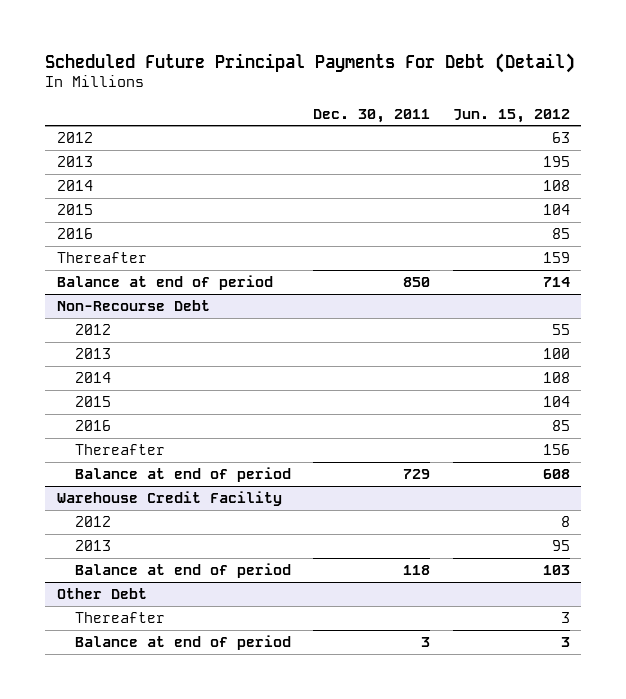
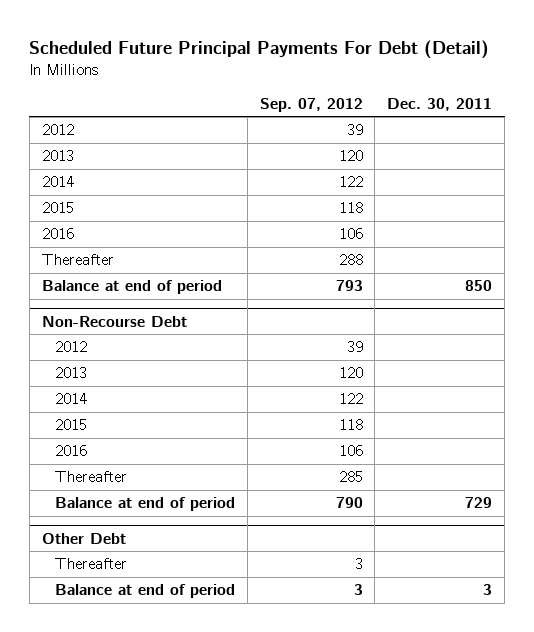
[452,108,570,123] Jun. 15, 2012 -> none
none -> [259,97,363,112] Sep. 07, 2012
[56,490,282,506] Warehouse Credit Facility -> none
[75,515,112,527] 2012 -> none
[75,539,112,551] 2013 -> none
[75,562,292,578] Balance at end of period -> none

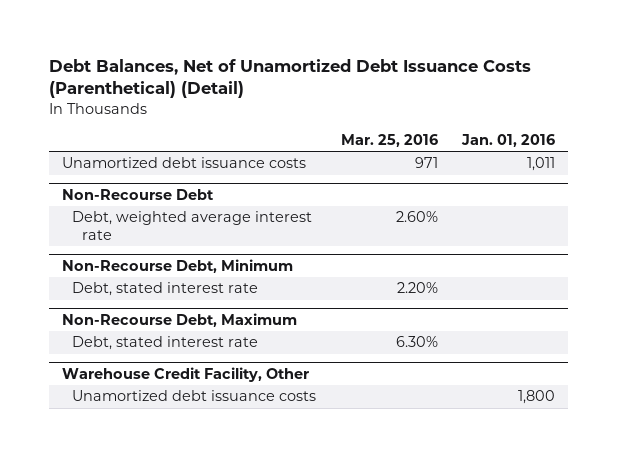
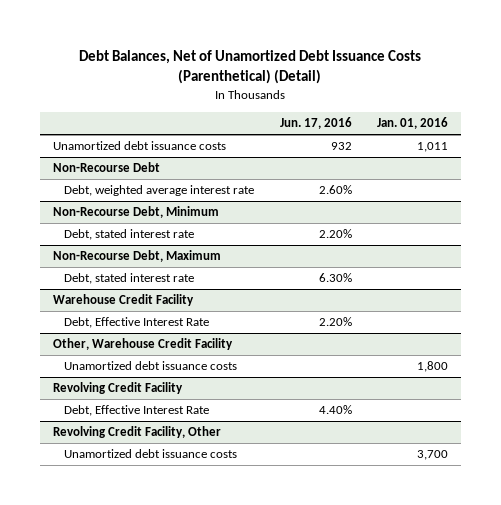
[340,133,438,147] Mar. 25, 2016 -> none
none -> [279,117,352,130] Jun. 17, 2016
none -> [52,294,194,307] Warehouse Credit Facility
none -> [64,317,210,329] Debt, Effective Interest Rate
[61,367,309,383] Warehouse Credit Facility, Other -> [52,338,233,351] Other, Warehouse Credit Facility
none -> [52,382,183,395] Revolving Credit Facility
none -> [64,405,210,417] Debt, Effective Interest Rate
none -> [52,426,221,439] Revolving Credit Facility, Other
none -> [64,449,238,459] Unamortized debt issuance costs

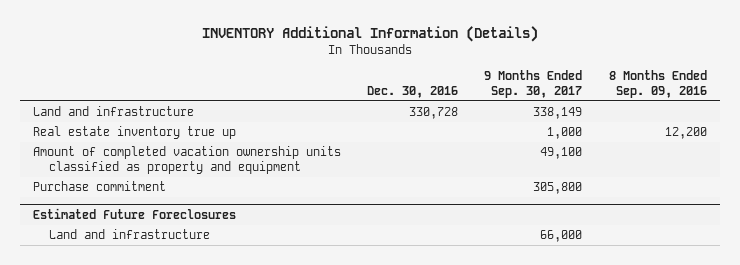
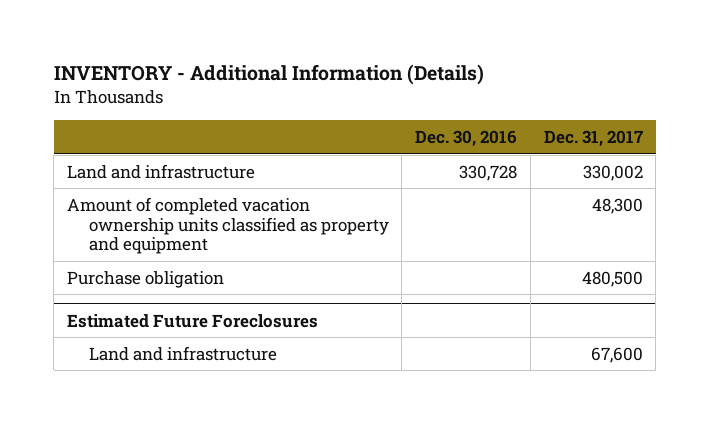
[201,26,538,43] INVENTORY Additional Information (Details) -> [53,64,484,86] INVENTORY - Additional Information (Details)
[484,70,583,98] 9 Months Ended Sep. 30, 2017 -> none
[608,70,707,98] 8 Months Ended Sep. 09, 2016 -> none
none -> [543,130,643,148] Dec. 31, 2017
[33,126,237,140] Real estate inventory true up -> none
[33,181,167,192] Purchase commitment -> [66,270,224,288] Purchase obligation

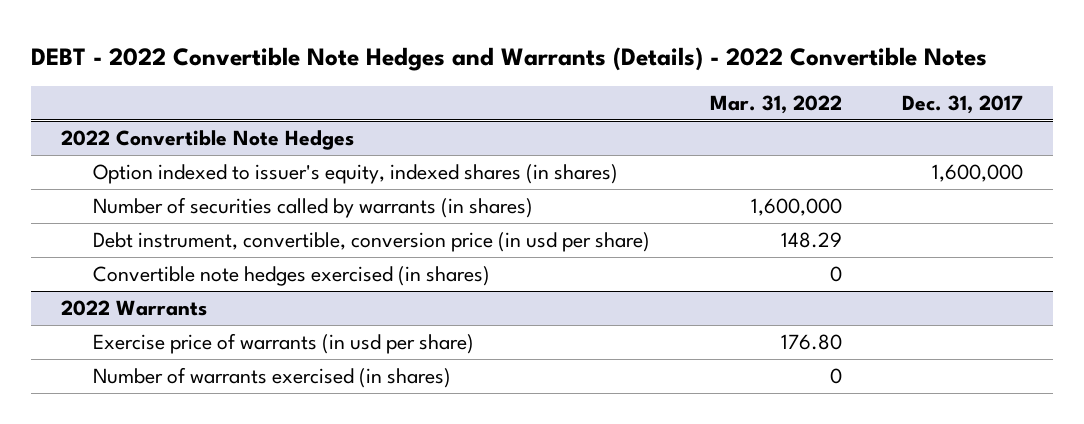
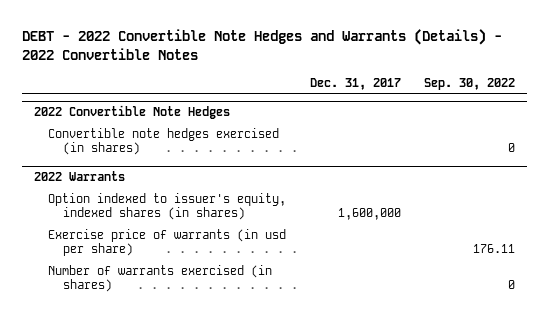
[709,95,842,115] Mar. 31, 2022 -> none
none -> [424,77,516,90] Sep. 30, 2022
[92,163,618,184] Option indexed to issuer's equity, indexed shares (in shares) -> none
[92,196,533,218] Number of securities called by warrants (in shares) -> none
[92,231,650,252] Debt instrument, convertible, conversion price (in usd per share) -> none
none -> [48,193,287,221] Option indexed to issuer's equity, indexed shares (in shares)

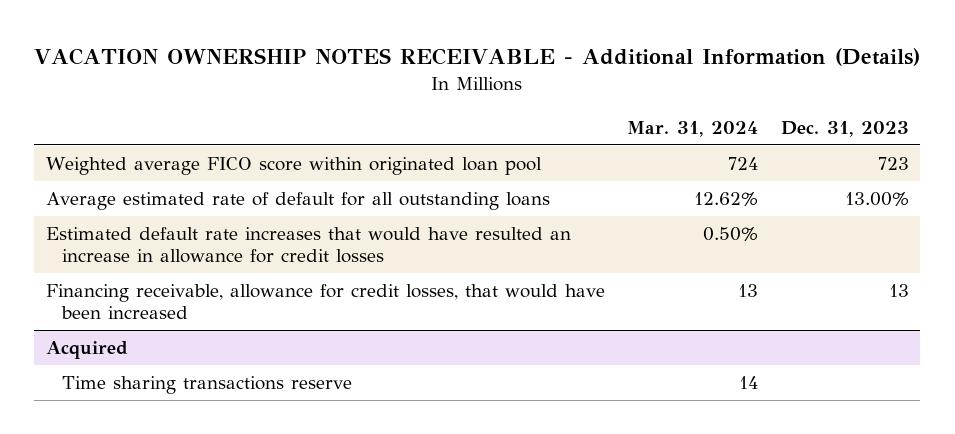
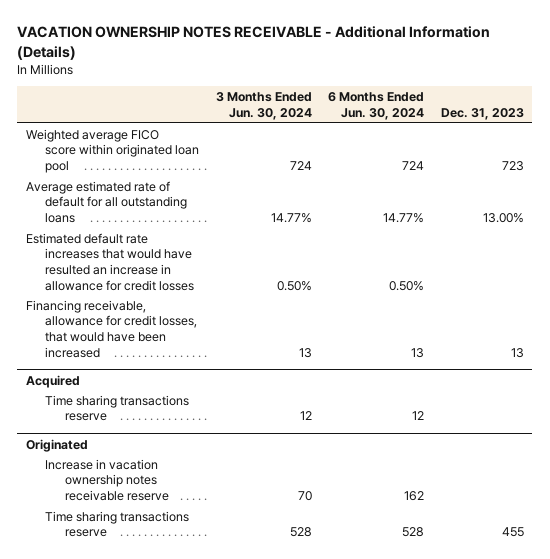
[627,120,759,137] Mar. 31, 2024 -> none
none -> [215,92,312,120] 3 Months Ended Jun. 30, 2024
none -> [328,92,425,120] 6 Months Ended Jun. 30, 2024
none -> [25,438,88,452] Originated
none -> [45,458,169,502] Increase in vacation ownership notes receivable reserve
none -> [45,510,190,538] Time sharing transactions reserve

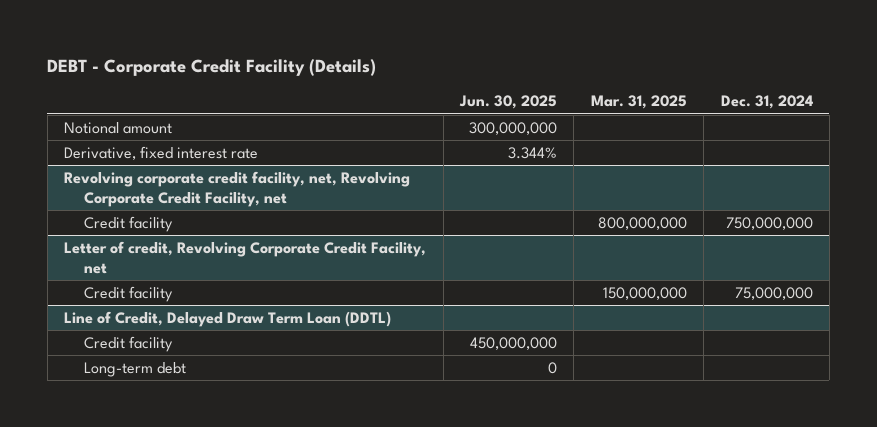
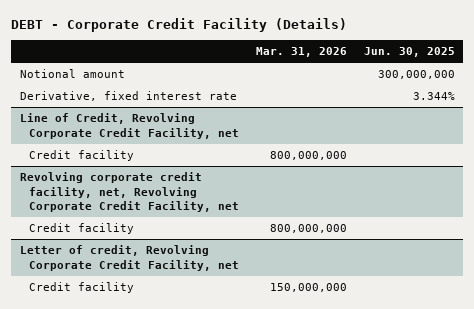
[590,95,687,110] Mar. 31, 2025 -> none
[720,95,813,110] Dec. 31, 2024 -> none
none -> [256,46,348,57] Mar. 31, 2026
none -> [19,113,240,139] Line of Credit, Revolving Corporate Credit Facility, net
none -> [29,150,135,162] Credit facility
[64,310,392,327] Line of Credit, Delayed Draw Term Loan (DDTL) -> none
[83,335,173,352] Credit facility -> none
[83,361,186,377] Long-term debt -> none

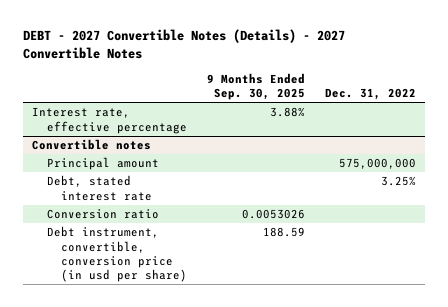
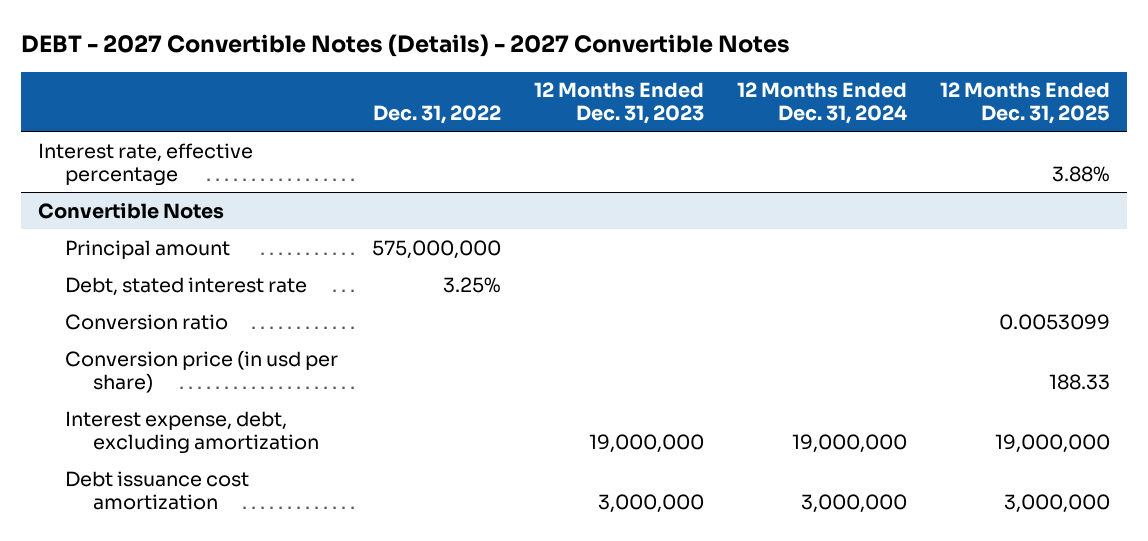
[206,72,305,101] 9 Months Ended Sep. 30, 2025 -> none
none -> [533,82,704,125] 12 Months Ended Dec. 31, 2023
none -> [736,82,907,125] 12 Months Ended Dec. 31, 2024
none -> [940,82,1111,125] 12 Months Ended Dec. 31, 2025
[32,139,152,151] Convertible notes -> [37,202,224,219] Convertible Notes
[46,226,187,283] Debt instrument, convertible, conversion price (in usd per share) -> [65,349,339,393] Conversion price (in usd per share)
none -> [65,410,319,454] Interest expense, debt, excluding amortization
none -> [65,470,250,510] Debt issuance cost amortization

